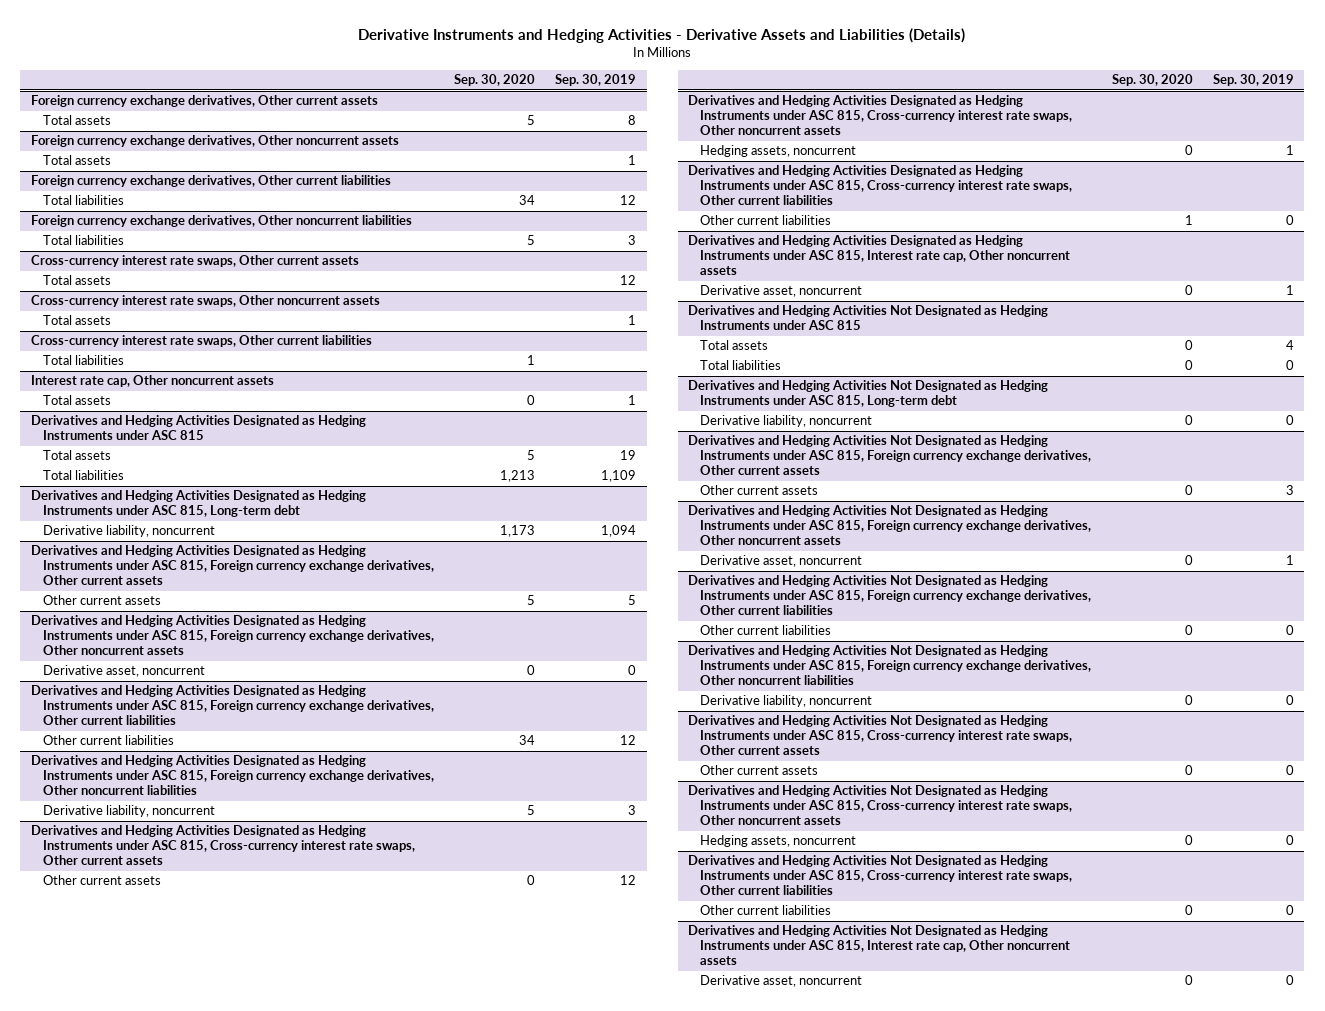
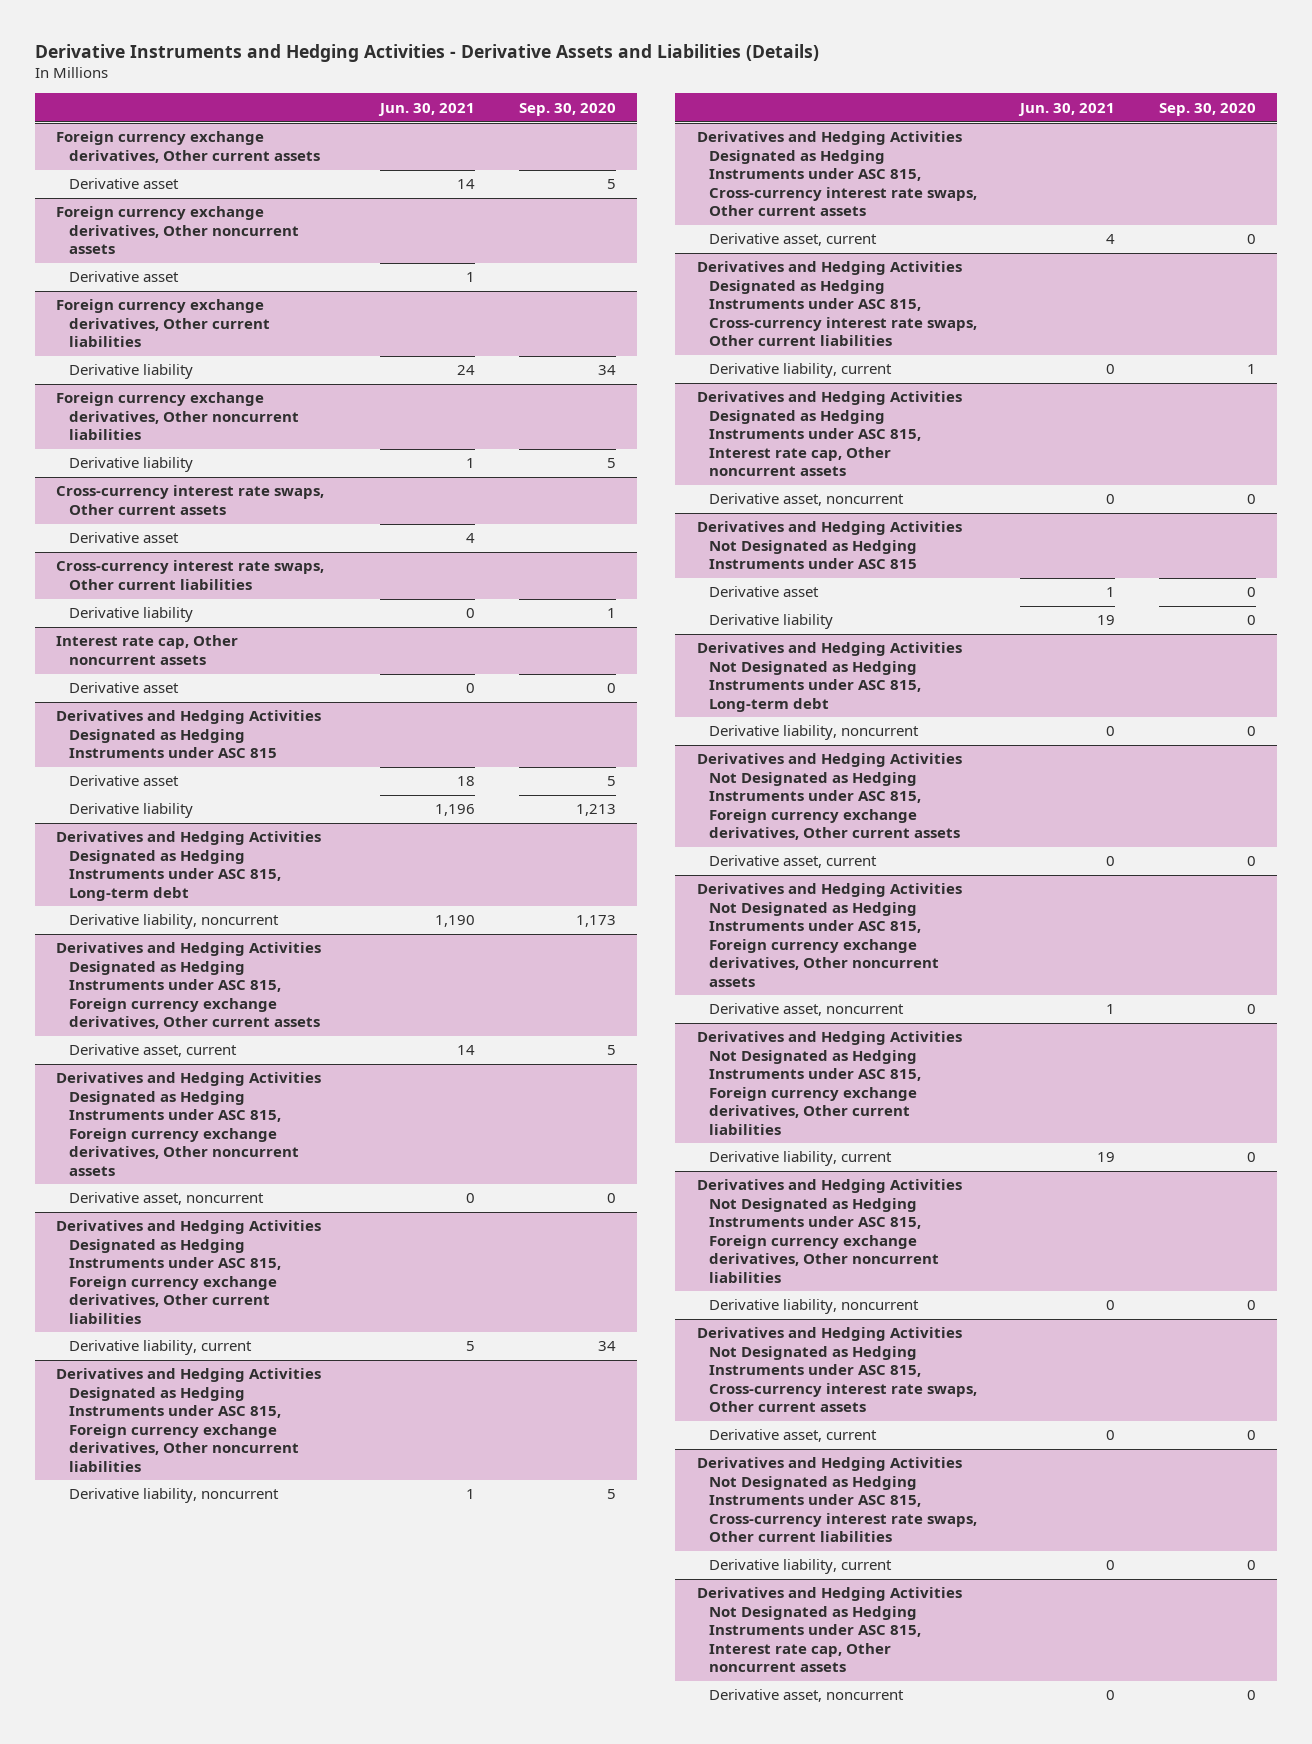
[555,74,637,87] Sep. 30, 2019 -> none
none -> [378,102,476,116] Jun. 30, 2021
[42,115,111,126] Total assets -> [69,178,180,190] Derivative asset
[42,155,111,166] Total assets -> [69,271,180,283] Derivative asset
[42,195,124,206] Total liabilities -> [69,364,194,380] Derivative liability
[42,235,124,246] Total liabilities -> [69,457,194,473] Derivative liability
[30,295,380,308] Cross-currency interest rate swaps, Other noncurrent assets -> none
[42,315,111,326] Total assets -> none
[42,275,111,286] Total assets -> [69,532,180,544] Derivative asset
[42,355,124,366] Total liabilities -> [69,607,194,623] Derivative liability
[42,395,111,406] Total assets -> [69,682,180,694] Derivative asset
[42,450,111,461] Total assets -> [69,775,180,787] Derivative asset
[42,470,124,481] Total liabilities -> [69,803,194,819] Derivative liability
[42,595,161,606] Other current assets -> [69,1044,238,1058] Derivative asset, current
[42,735,174,746] Other current liabilities -> [69,1340,253,1356] Derivative liability, current
[688,95,1073,136] Derivatives and Hedging Activities Designated as Hedging Instruments under ASC 815, Cross-currency interest rate swaps, Other noncurrent assets -> none
[700,145,857,158] Hedging assets, noncurrent -> none
[42,875,161,886] Other current assets -> [709,233,878,247] Derivative asset, current
[700,215,832,226] Other current liabilities -> [709,363,893,379] Derivative liability, current
[700,340,769,351] Total assets -> [709,586,820,598] Derivative asset
[700,360,782,371] Total liabilities -> [709,614,834,630] Derivative liability
[700,485,819,496] Other current assets -> [709,855,878,869] Derivative asset, current
[700,625,832,636] Other current liabilities -> [709,1151,893,1167] Derivative liability, current
[688,785,1073,826] Derivatives and Hedging Activities Not Designated as Hedging Instruments under ASC 815, Cross-currency interest rate swaps, Other noncurrent assets -> none
[700,835,857,848] Hedging assets, noncurrent -> none
[700,765,819,776] Other current assets -> [709,1429,878,1443] Derivative asset, current
[700,905,832,916] Other current liabilities -> [709,1559,893,1575] Derivative liability, current

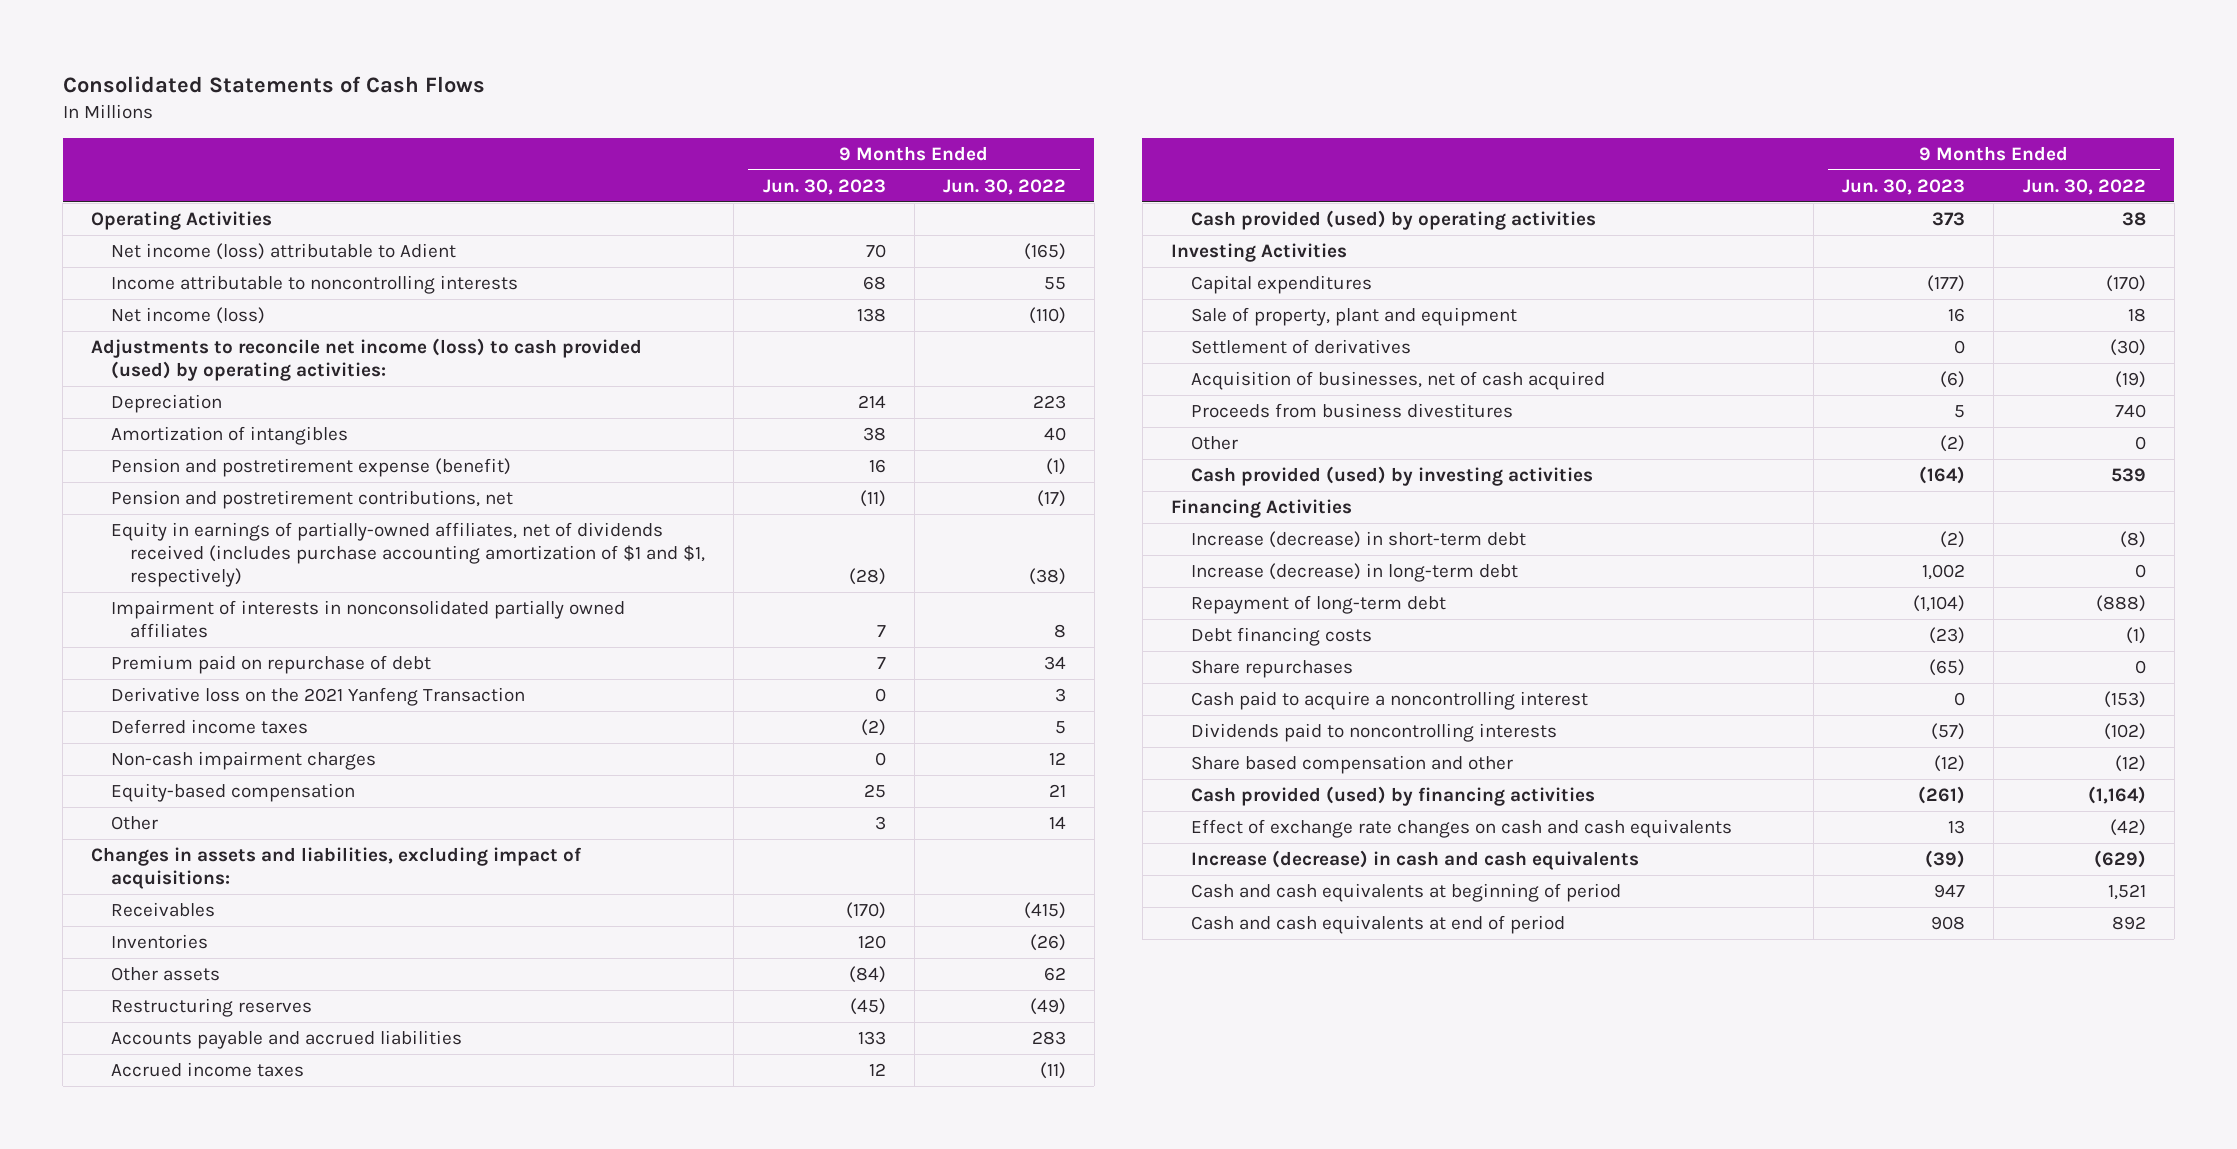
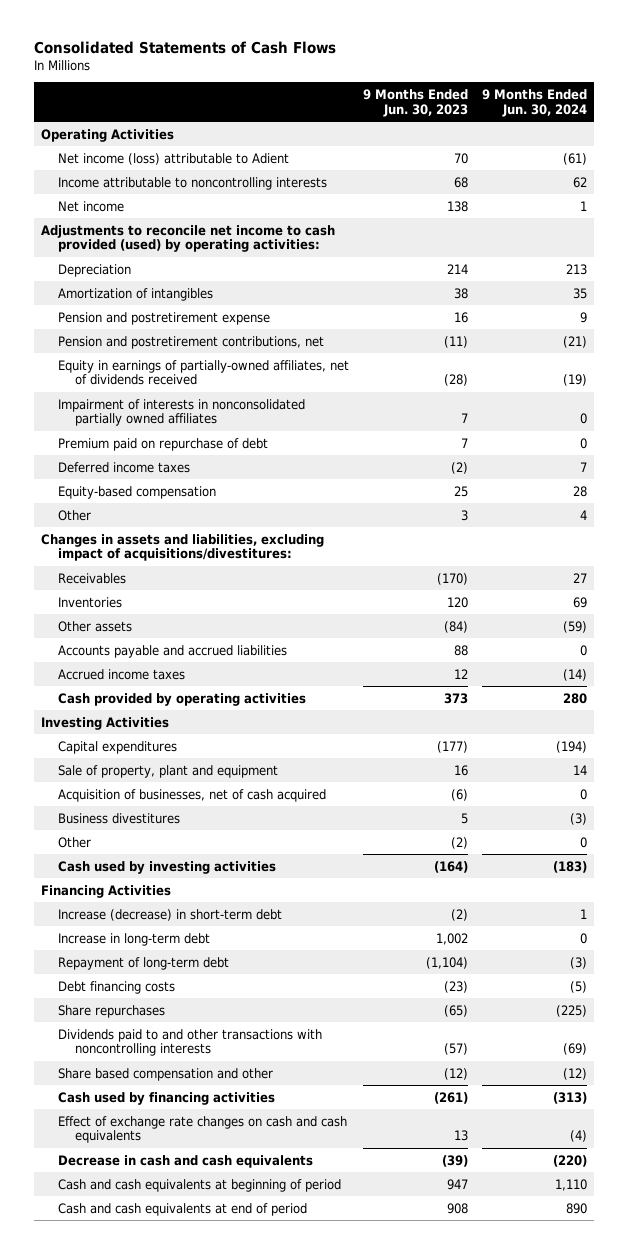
[942,178,1066,195] Jun. 30, 2022 -> none
none -> [482,89,588,117] 9 Months Ended Jun. 30, 2024
[110,307,265,325] Net income (loss) -> [57,200,124,212] Net income
[91,338,643,382] Adjustments to reconcile net income (loss) to cash provided (used) by operating activities: -> [40,224,335,253] Adjustments to reconcile net income to cash provided (used) by operating activities:
[110,458,511,478] Pension and postretirement expense (benefit) -> [57,311,270,325] Pension and postretirement expense
[110,522,706,587] Equity in earnings of partially-owned affiliates, net of dividends received (includes purchase accounting amortization of $1 and $1, respectively) -> [57,359,349,386] Equity in earnings of partially-owned affiliates, net of dividends received
[110,687,525,707] Derivative loss on the 2021 Yanfeng Transaction -> none
[110,751,376,771] Non-cash impairment charges -> none
[91,847,583,890] Changes in assets and liabilities, excluding impact of acquisitions: -> [40,533,324,562] Changes in assets and liabilities, excluding impact of acquisitions/divestitures:
[110,998,312,1018] Restructuring reserves -> none
[857,1031,886,1046] 133 -> [453,644,468,656] 88
[1190,210,1596,231] Cash provided (used) by operating activities -> [57,692,306,706] Cash provided by operating activities
[1190,339,1411,355] Settlement of derivatives -> none
[1190,403,1513,419] Proceeds from business divestitures -> [57,812,180,824] Business divestitures
[1190,466,1593,487] Cash provided (used) by investing activities -> [57,860,276,874] Cash used by investing activities
[1190,563,1518,583] Increase (decrease) in long-term debt -> [57,932,210,946] Increase in long-term debt
[1190,691,1588,711] Cash paid to acquire a noncontrolling interest -> none
[1190,723,1557,743] Dividends paid to noncontrolling interests -> [57,1028,322,1057] Dividends paid to and other transactions with noncontrolling interests
[1190,786,1595,807] Cash provided (used) by financing activities -> [57,1091,275,1105] Cash used by financing activities
[1190,850,1639,871] Increase (decrease) in cash and cash equivalents -> [57,1154,313,1168] Decrease in cash and cash equivalents

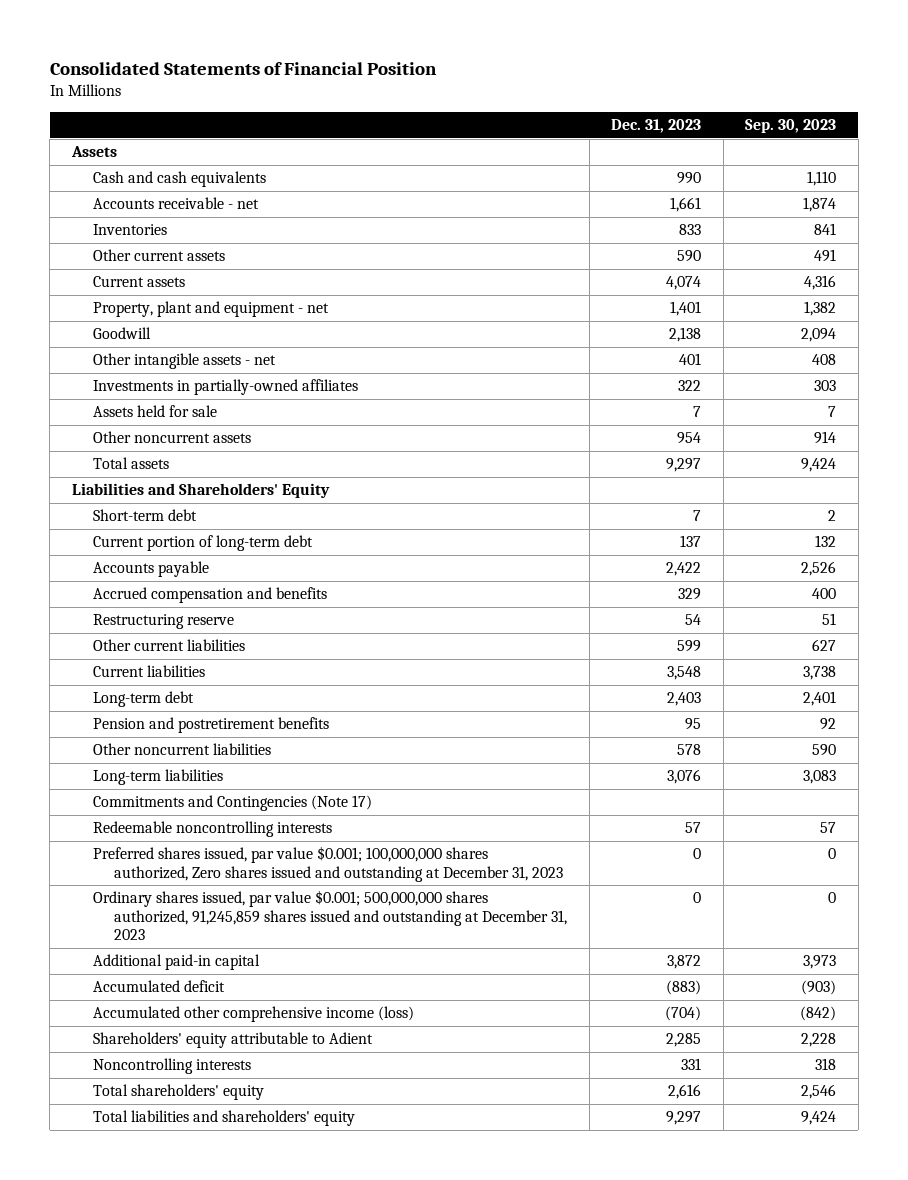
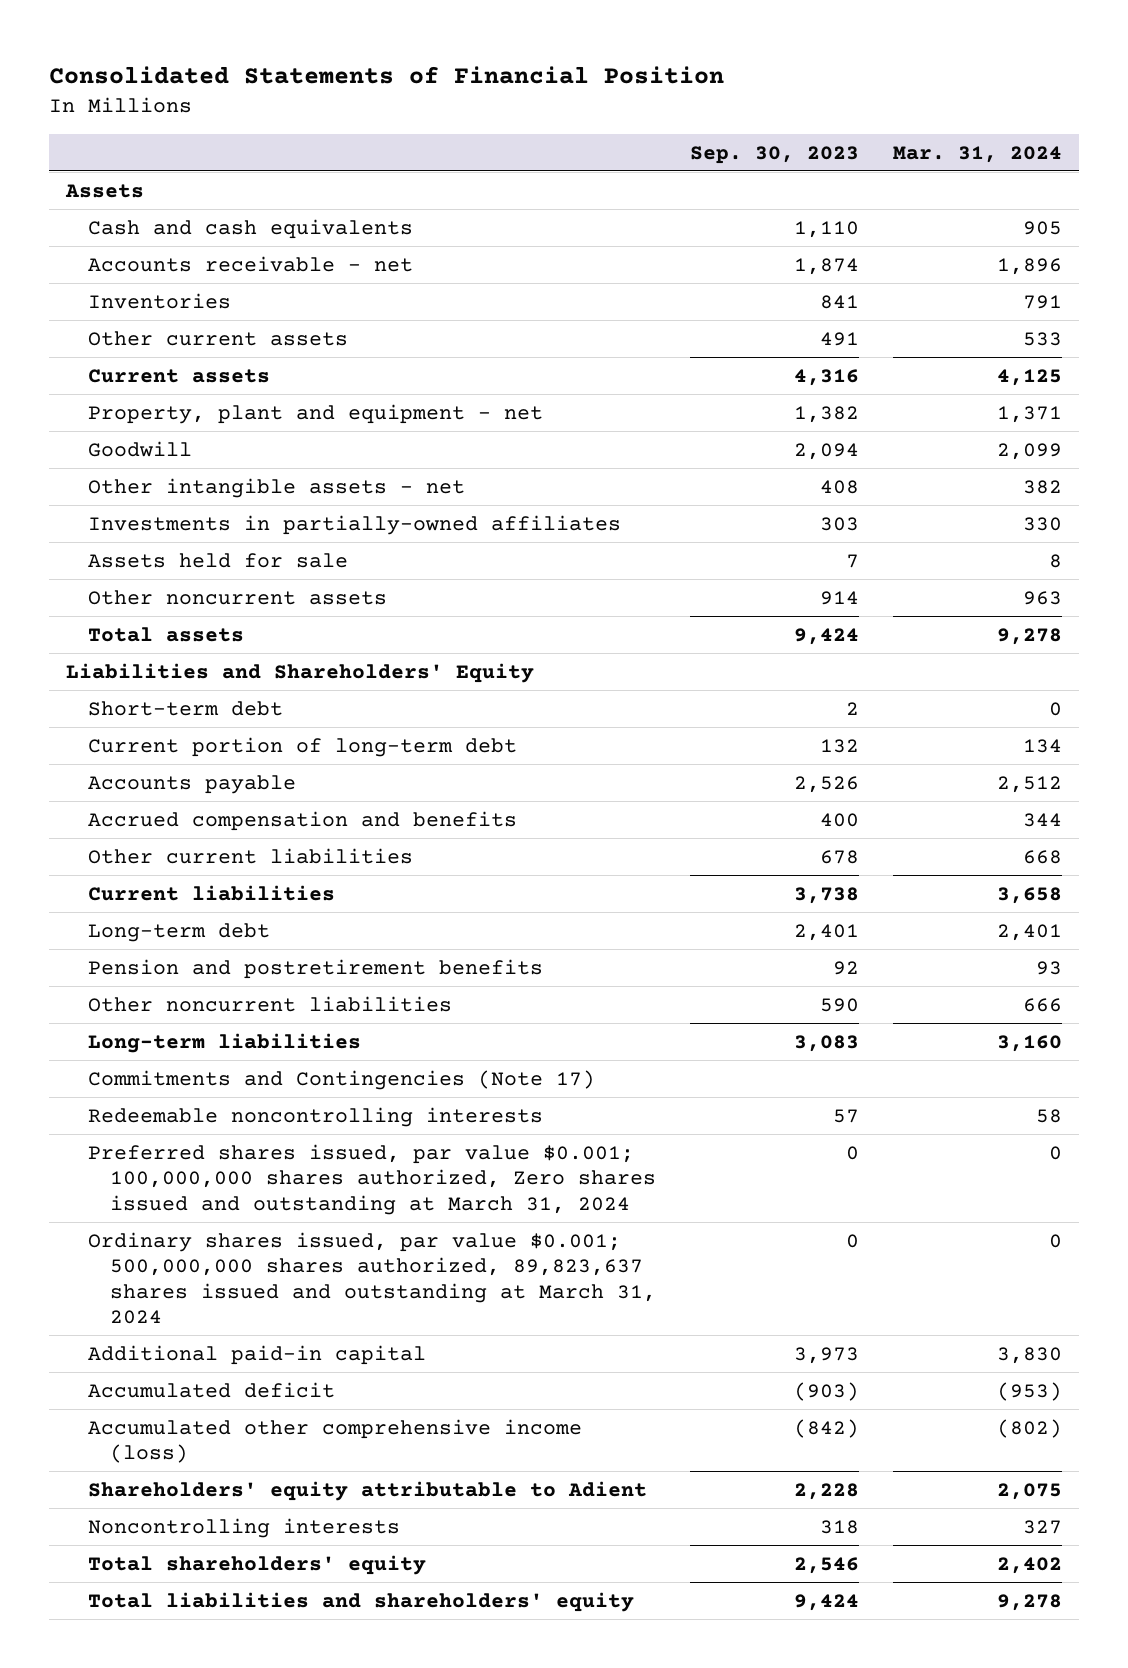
[611,119,702,134] Dec. 31, 2023 -> none
none -> [892,145,1062,163] Mar. 31, 2024
[92,614,234,630] Restructuring reserve -> none
[812,639,837,652] 627 -> [820,849,860,864] 678
[92,846,564,882] Preferred shares issued, par value $0.001; 100,000,000 shares authorized, Zero shares issued and outstanding at December 31, 2023 -> [88,1143,657,1215] Preferred shares issued, par value $0.001; 100,000,000 shares authorized, Zero shares issued and outstanding at March 31, 2024
[92,890,568,941] Ordinary shares issued, par value $0.001; 500,000,000 shares authorized, 91,245,859 shares issued and outstanding at December 31, 2023 -> [88,1231,657,1325] Ordinary shares issued, par value $0.001; 500,000,000 shares authorized, 89,823,637 shares issued and outstanding at March 31, 2024

